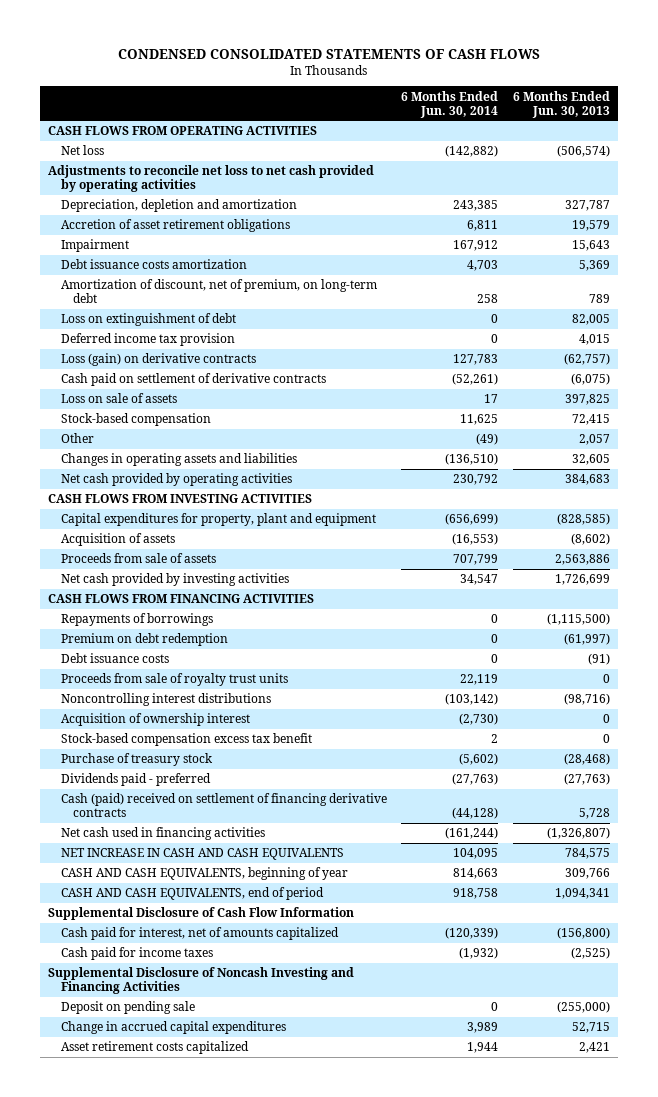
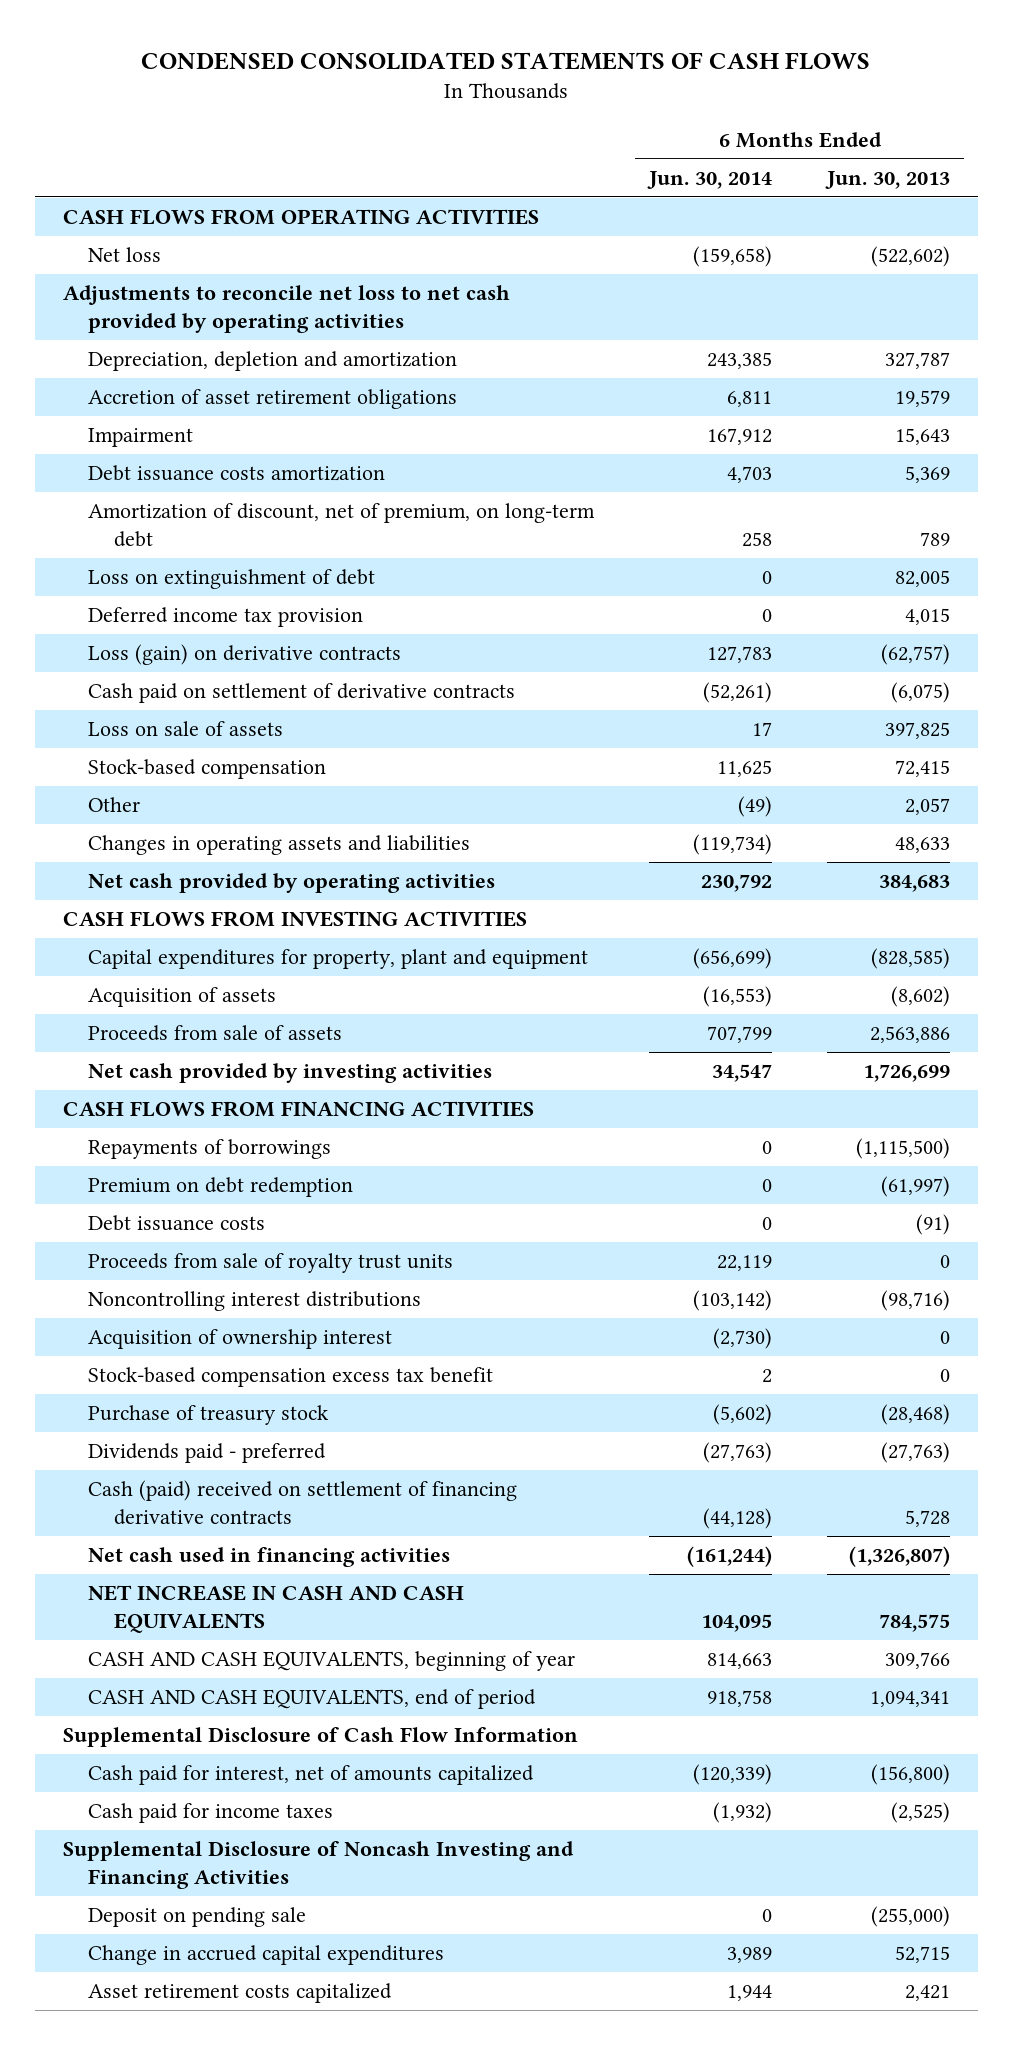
[445,145,499,158] (142,882) -> [693,246,773,268] (159,658)
[557,145,611,158] (506,574) -> [871,246,951,268] (522,602)
[445,453,499,466] (136,510) -> [693,834,773,856] (119,734)
[572,454,611,466] 32,605 -> [895,837,951,854] 48,633

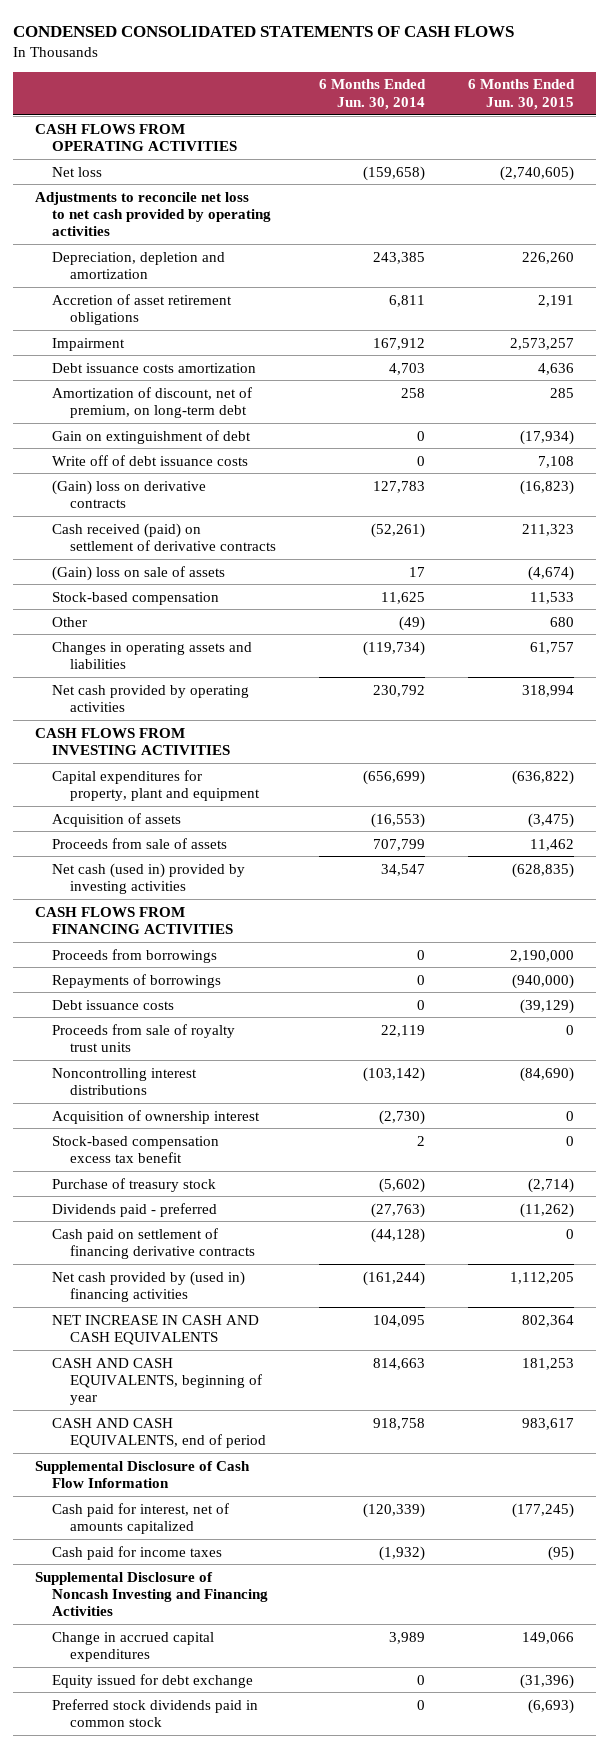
[825,170,951,189] Jun. 30, 2013 -> none
none -> [468,79,576,110] 6 Months Ended Jun. 30, 2015
[88,607,364,628] Deferred income tax provision -> none
[88,569,376,590] Loss on extinguishment of debt -> [52,429,252,444] Gain on extinguishment of debt
none -> [52,454,249,466] Write off of debt issuance costs
[88,644,402,666] Loss (gain) on derivative contracts -> [52,479,207,508] (Gain) loss on derivative contracts
[88,683,516,704] Cash paid on settlement of derivative contracts -> [52,522,276,551] Cash received (paid) on settlement of derivative contracts
[88,721,284,737] Loss on sale of assets -> [52,565,226,581] (Gain) loss on sale of assets
[88,1063,493,1084] Net cash provided by investing activities -> [52,862,246,894] Net cash (used in) provided by investing activities
none -> [52,948,218,963] Proceeds from borrowings
[88,1177,354,1198] Premium on debt redemption -> none
[88,1480,518,1526] Cash (paid) received on settlement of financing derivative contracts -> [52,1227,255,1259] Cash paid on settlement of financing derivative contracts
[88,1547,451,1568] Net cash used in financing activities -> [52,1270,246,1302] Net cash provided by (used in) financing activities
[88,1907,307,1928] Deposit on pending sale -> none
[88,1983,393,2004] Asset retirement costs capitalized -> none
none -> [52,1673,254,1688] Equity issued for debt exchange
none -> [52,1698,259,1727] Preferred stock dividends paid in common stock

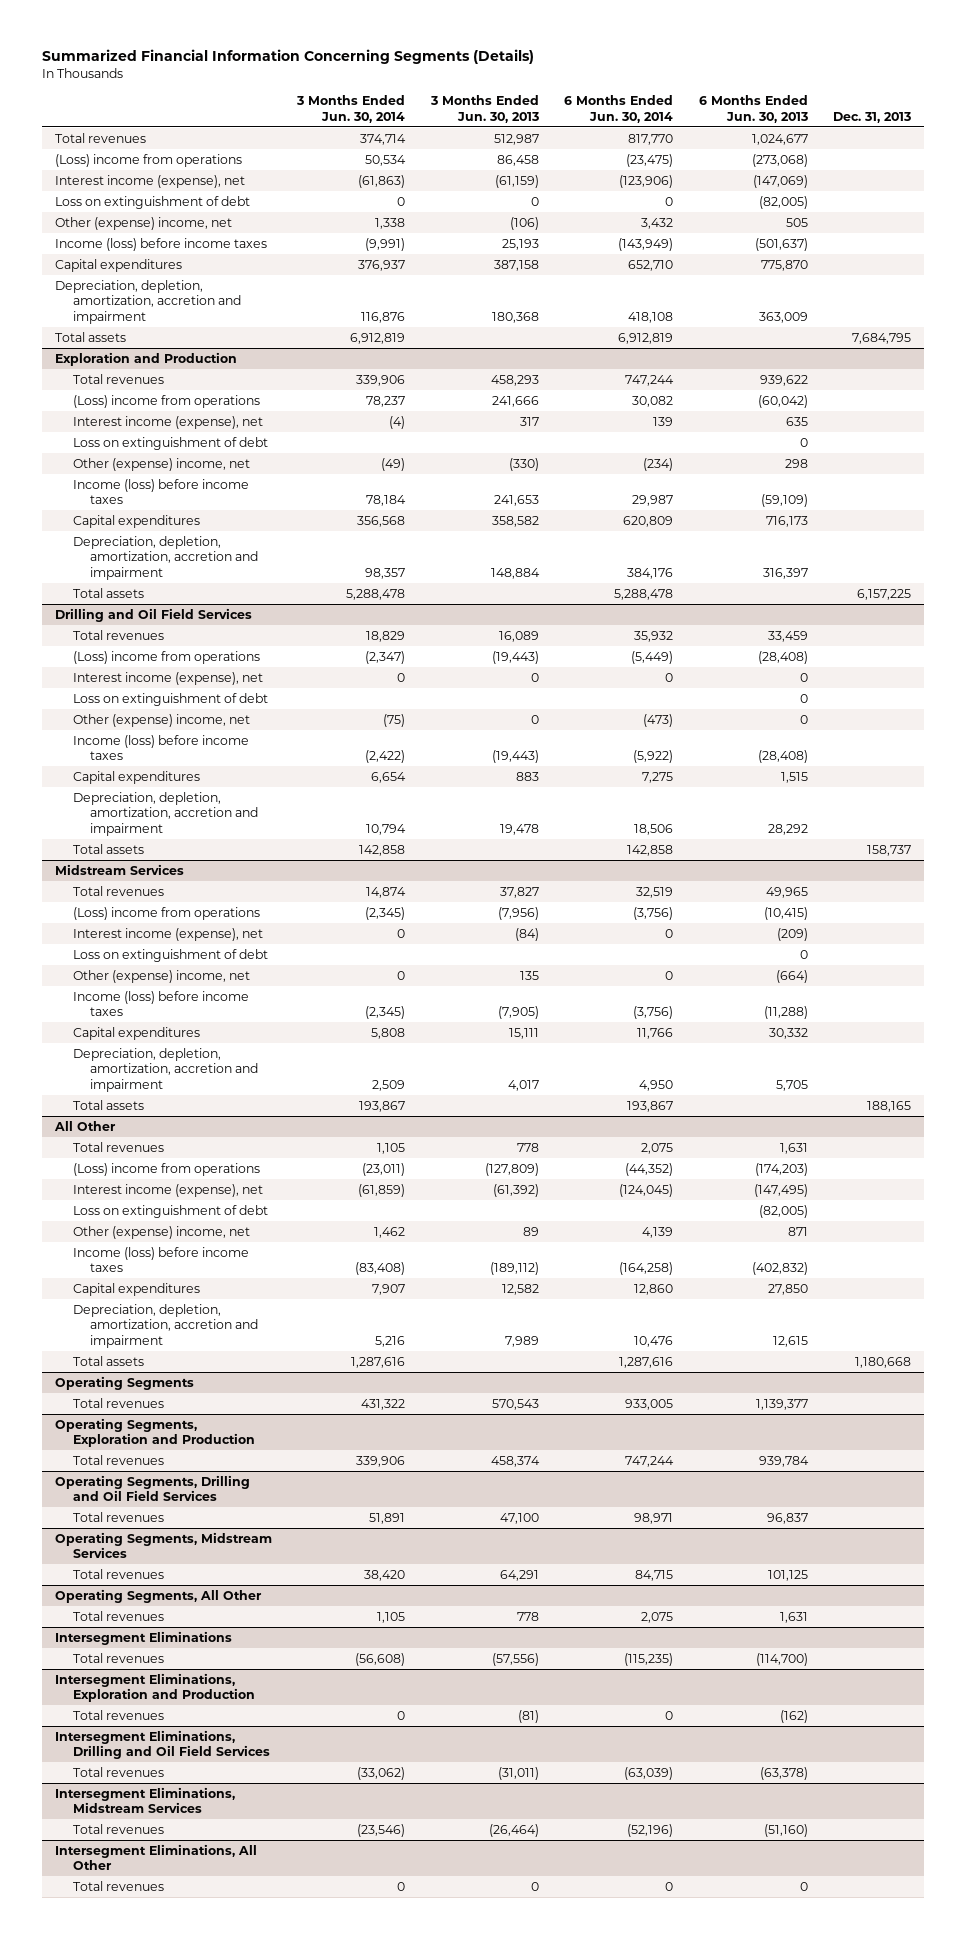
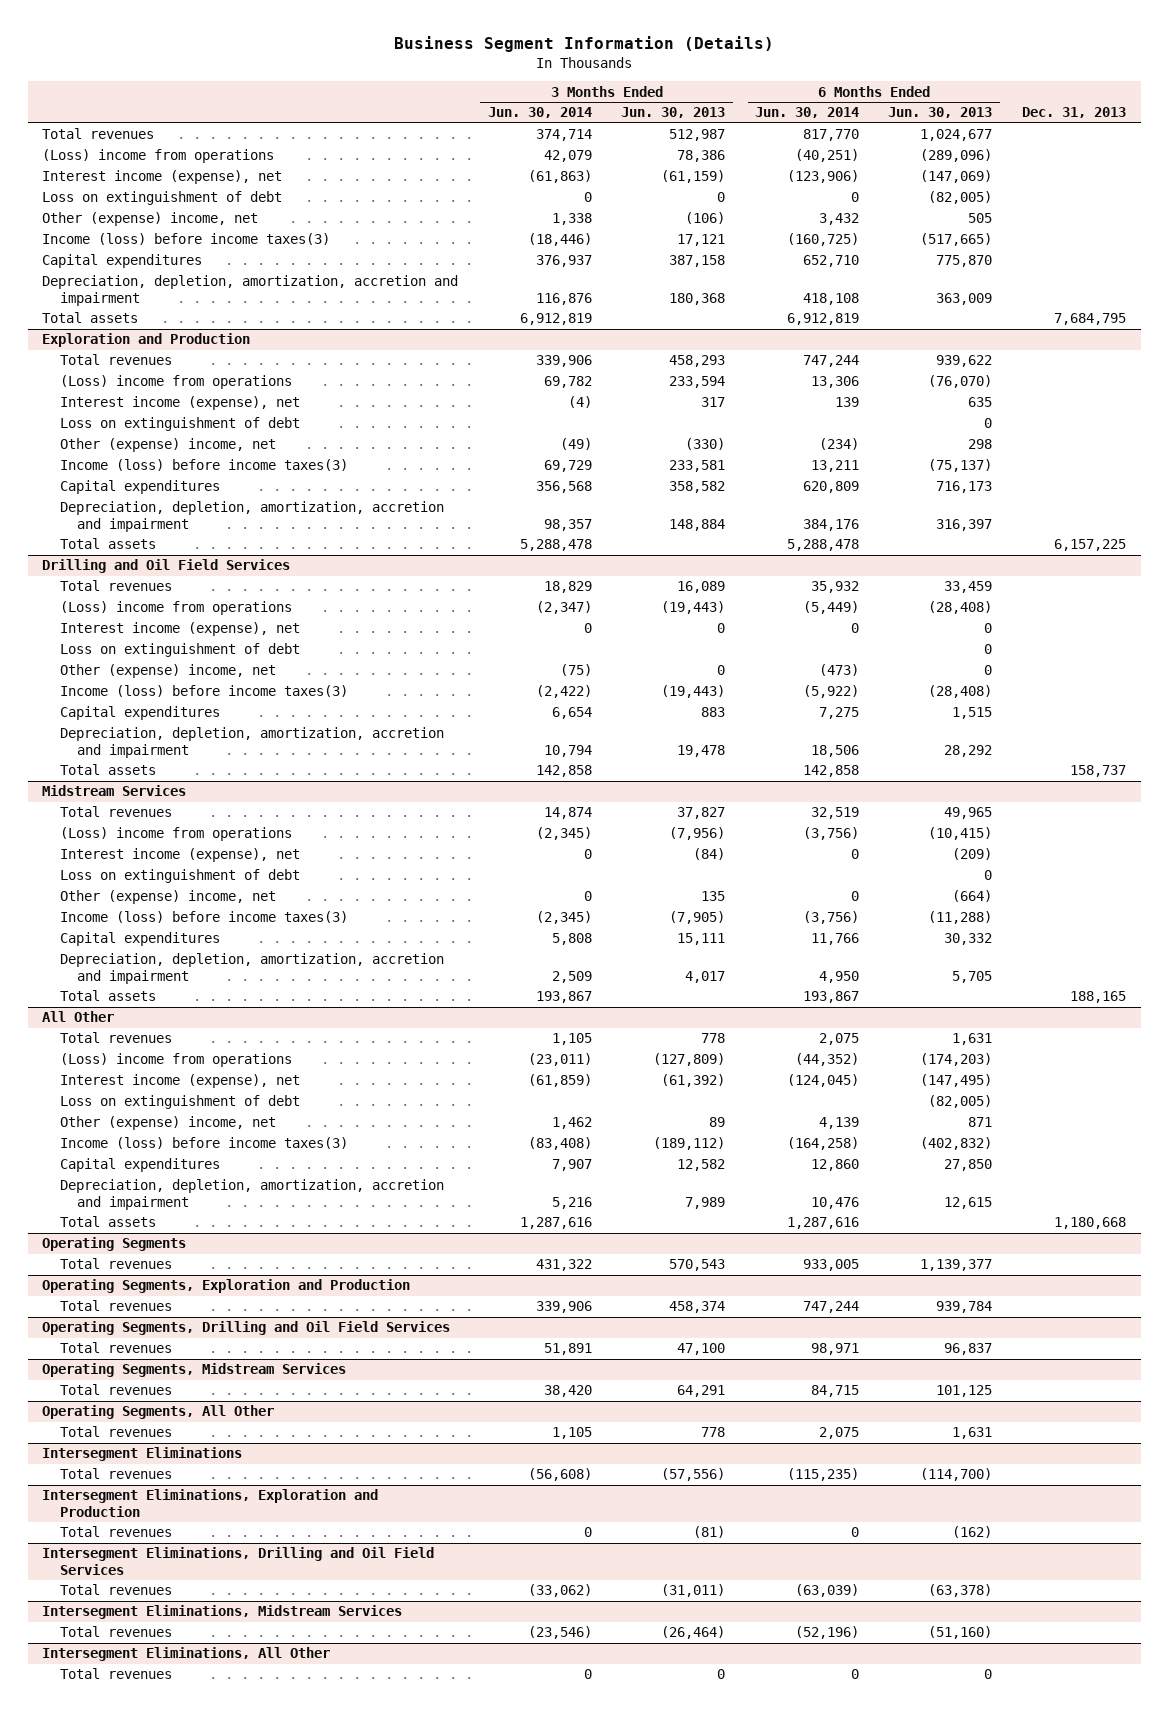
[42,49,535,65] Summarized Financial Information Concerning Segments (Details) -> [394,35,775,52] Business Segment Information (Details)
[365,154,407,166] 50,534 -> [543,150,592,163] 42,079
[496,154,539,166] 86,458 -> [677,150,726,163] 78,386
[626,153,674,167] (23,475) -> [794,149,859,163] (40,251)
[751,153,808,167] (273,068) -> [920,149,993,163] (289,096)
[54,237,267,251] Income (loss) before income taxes -> [42,233,331,246] Income (loss) before income taxes(3)
[365,237,406,251] (9,991) -> [527,233,592,247] (18,446)
[501,238,539,250] 25,193 -> [677,234,726,247] 17,121
[618,237,674,251] (143,949) -> [786,233,859,247] (160,725)
[754,237,808,251] (501,637) -> [920,233,993,247] (517,665)
[366,395,406,407] 78,237 -> [543,376,592,389] 69,782
[491,395,539,407] 241,666 -> [669,376,726,389] 233,594
[632,395,674,407] 30,082 -> [810,376,859,389] 13,306
[757,394,808,408] (60,042) -> [928,375,993,389] (76,070)
[72,478,249,505] Income (loss) before income taxes -> [59,459,348,472] Income (loss) before income taxes(3)
[366,495,407,507] 78,184 -> [543,460,592,473] 69,729
[493,495,539,507] 241,653 -> [669,460,726,473] 233,581
[632,495,674,507] 29,987 -> [810,460,859,473] 13,211
[760,494,808,508] (59,109) -> [928,459,993,473] (75,137)
[72,734,249,761] Income (loss) before income taxes -> [59,685,348,698] Income (loss) before income taxes(3)
[72,990,249,1017] Income (loss) before income taxes -> [59,911,348,924] Income (loss) before income taxes(3)
[72,1246,249,1273] Income (loss) before income taxes -> [59,1137,348,1150] Income (loss) before income taxes(3)

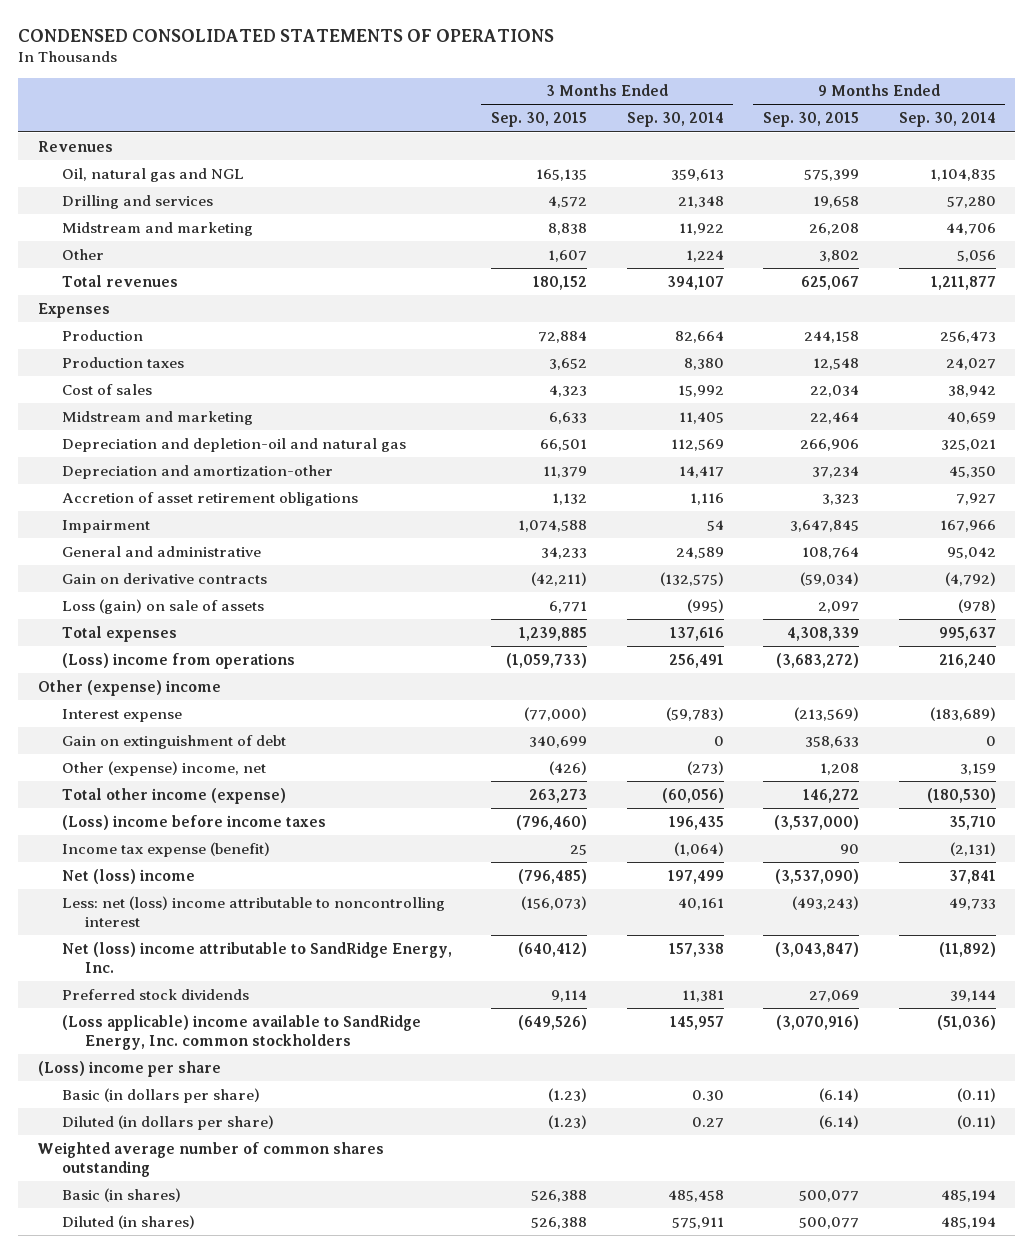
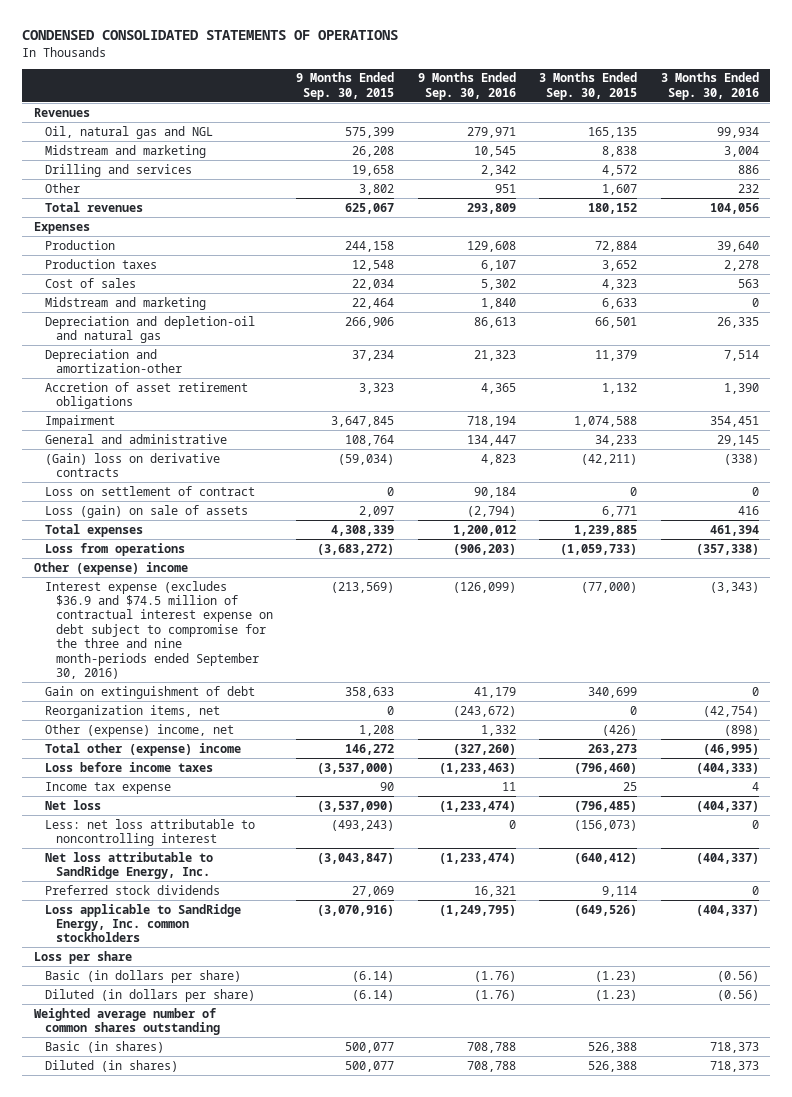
[626,112,724,128] Sep. 30, 2014 -> none
[898,112,996,128] Sep. 30, 2014 -> none
none -> [417,72,516,100] 9 Months Ended Sep. 30, 2016
none -> [660,72,759,100] 3 Months Ended Sep. 30, 2016
[61,194,213,209] Drilling and services -> [44,163,192,177] Drilling and services
[61,572,267,584] Gain on derivative contracts -> [44,452,220,478] (Gain) loss on derivative contracts
none -> [44,485,255,496] Loss on settlement of contract
[61,652,295,669] (Loss) income from operations -> [44,542,185,556] Loss from operations
[61,708,182,722] Interest expense -> [44,580,273,679] Interest expense (excludes $36.9 and $74.5 million of contractual interest expense on debt subject to compromise for the three and nine month-periods ended September 30, 2016)
none -> [44,704,220,718] Reorganization items, net
[61,787,286,804] Total other income (expense) -> [44,742,241,756] Total other (expense) income
[61,814,326,830] (Loss) income before income taxes -> [44,761,213,772] Loss before income taxes
[61,841,270,857] Income tax expense (benefit) -> [44,781,171,794] Income tax expense
[61,868,195,884] Net (loss) income -> [44,799,101,810] Net loss
[61,895,445,927] Less: net (loss) income attributable to noncontrolling interest -> [44,818,255,847] Less: net loss attributable to noncontrolling interest
[61,941,452,973] Net (loss) income attributable to SandRidge Energy, Inc. -> [44,851,213,880] Net loss attributable to SandRidge Energy, Inc.
[61,1014,421,1050] (Loss applicable) income available to SandRidge Energy, Inc. common stockholders -> [44,903,241,943] Loss applicable to SandRidge Energy, Inc. common stockholders
[37,1060,221,1077] (Loss) income per share -> [33,950,132,964] Loss per share

